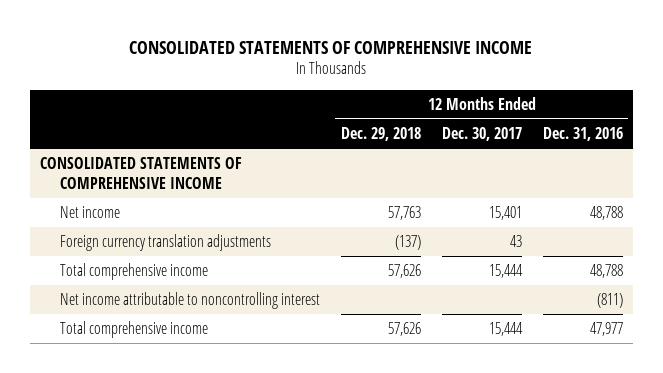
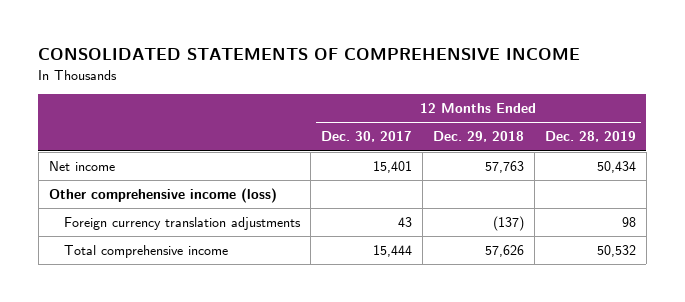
[542,126,623,141] Dec. 31, 2016 -> none
none -> [544,131,636,143] Dec. 28, 2019
[40,157,243,189] CONSOLIDATED STATEMENTS OF COMPREHENSIVE INCOME -> none
none -> [48,188,277,204] Other comprehensive income (loss)
[59,292,320,310] Net income attributable to noncontrolling interest -> none
[59,321,208,339] Total comprehensive income -> none

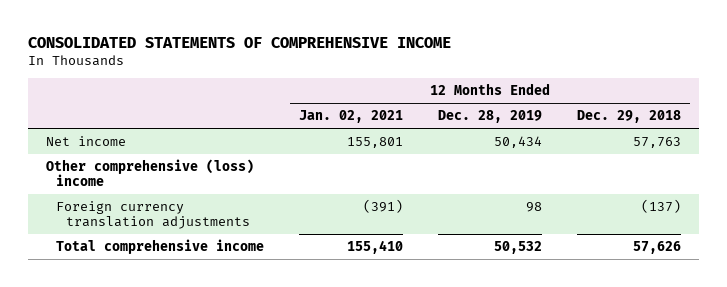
[320,131,412,143] Dec. 30, 2017 -> none
none -> [299,110,404,124] Jan. 02, 2021
[48,188,277,204] Other comprehensive income (loss) -> [45,158,254,187] Other comprehensive (loss) income

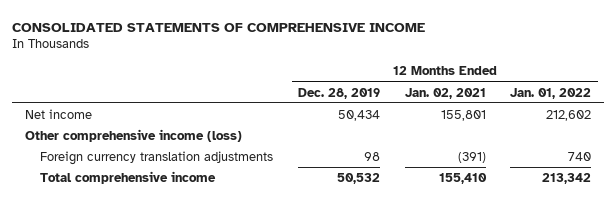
[577,110,682,124] Dec. 29, 2018 -> none
none -> [510,87,592,99] Jan. 01, 2022
[45,158,254,187] Other comprehensive (loss) income -> [24,128,242,142] Other comprehensive income (loss)

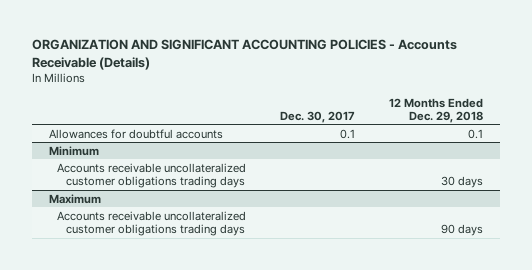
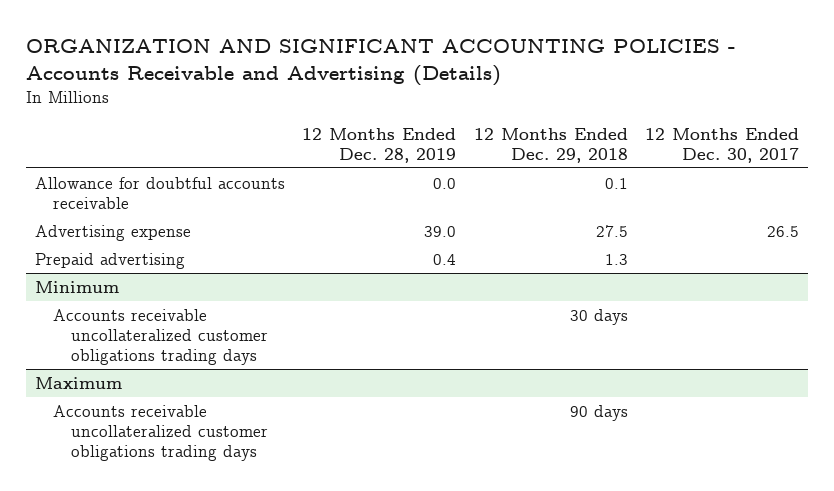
[31,39,457,71] ORGANIZATION AND SIGNIFICANT ACCOUNTING POLICIES - Accounts Receivable (Details) -> [26,38,737,86] ORGANIZATION AND SIGNIFICANT ACCOUNTING POLICIES - Accounts Receivable and Advertising (Details)
[280,110,356,123] Dec. 30, 2017 -> none
none -> [302,127,457,163] 12 Months Ended Dec. 28, 2019
none -> [645,127,800,163] 12 Months Ended Dec. 30, 2017
[48,128,223,139] Allowances for doubtful accounts -> [34,176,285,209] Allowance for doubtful accounts receivable
none -> [34,224,191,241] Advertising expense
none -> [34,252,185,269] Prepaid advertising

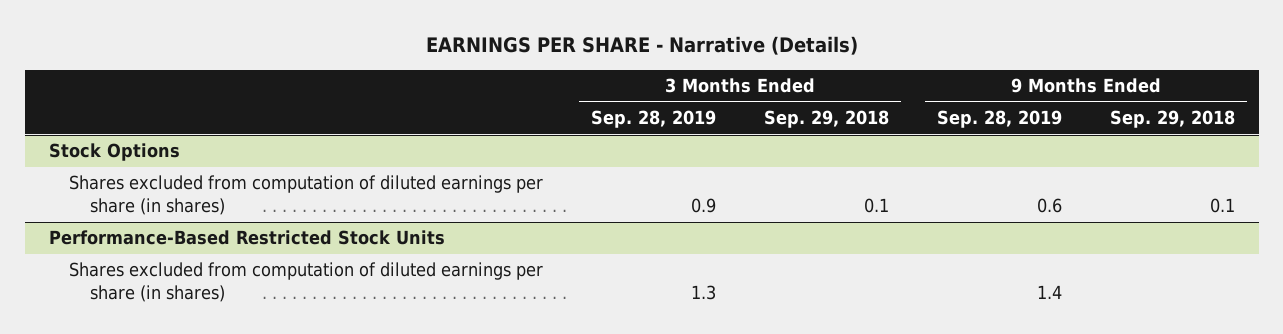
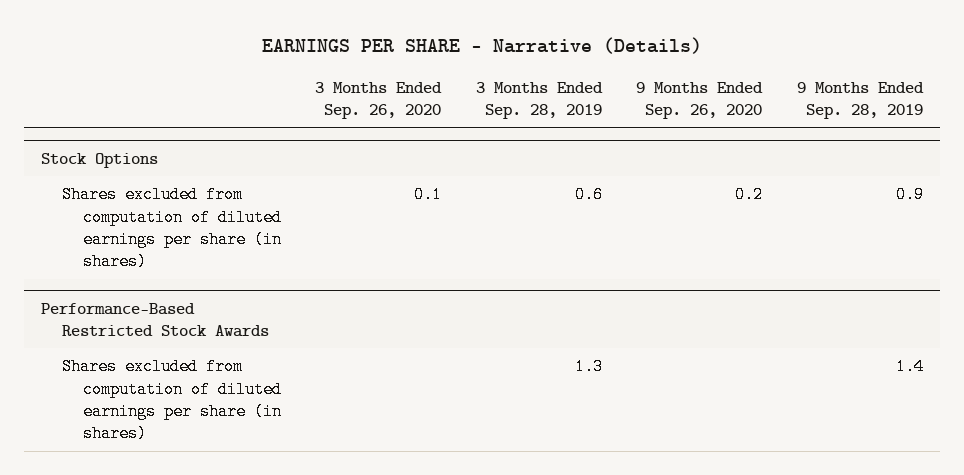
[764,110,890,129] Sep. 29, 2018 -> none
[1109,110,1235,129] Sep. 29, 2018 -> none
none -> [315,82,443,120] 3 Months Ended Sep. 26, 2020
none -> [636,82,764,120] 9 Months Ended Sep. 26, 2020
[691,198,717,214] 0.9 -> [574,186,603,204] 0.6
[1036,198,1062,214] 0.6 -> [895,186,924,204] 0.9
[48,230,445,246] Performance-Based Restricted Stock Units -> [41,302,269,337] Performance-Based Restricted Stock Awards

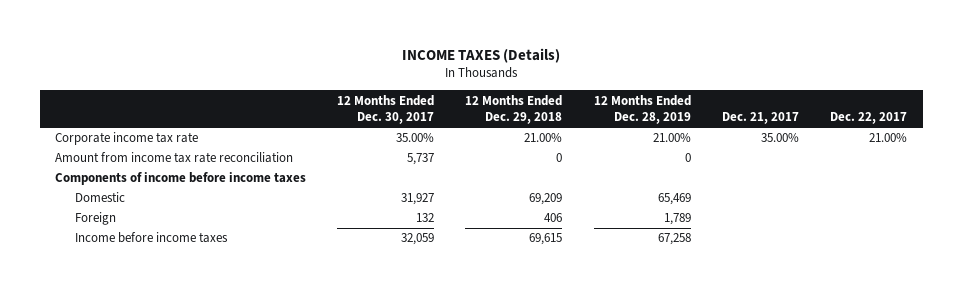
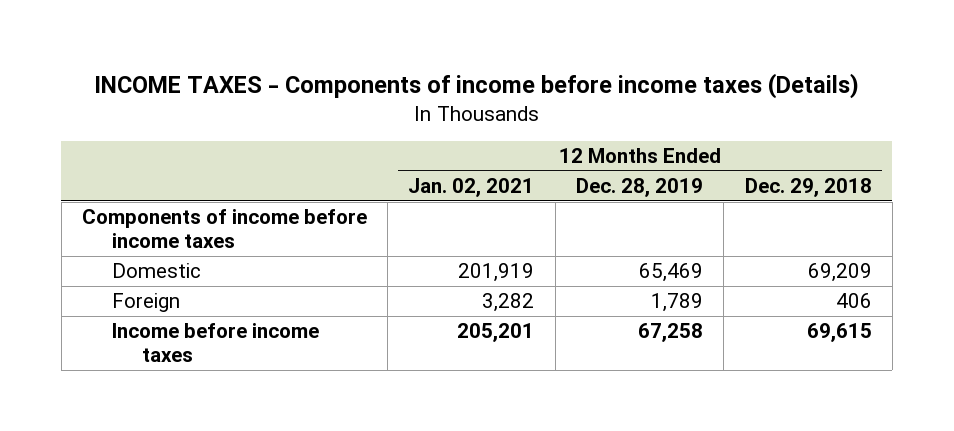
[402,47,561,63] INCOME TAXES (Details) -> [93,72,859,99] INCOME TAXES - Components of income before income taxes (Details)
[337,94,435,125] 12 Months Ended Dec. 30, 2017 -> none
[721,112,799,125] Dec. 21, 2017 -> none
[829,112,907,125] Dec. 22, 2017 -> none
none -> [408,178,535,198] Jan. 02, 2021
[55,132,199,146] Corporate income tax rate -> none
[55,152,294,164] Amount from income tax rate reconciliation -> none

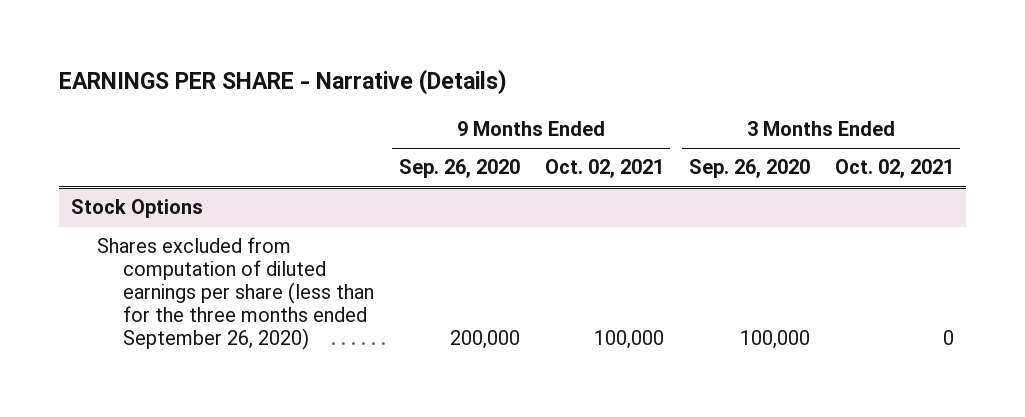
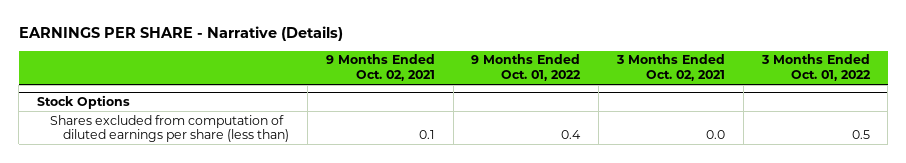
[398,159,520,179] Sep. 26, 2020 -> none
[688,159,810,179] Sep. 26, 2020 -> none
none -> [471,54,582,82] 9 Months Ended Oct. 01, 2022
none -> [760,54,871,82] 3 Months Ended Oct. 01, 2022
[96,237,374,351] Shares excluded from computation of diluted earnings per share (less than for the three months ended September 26, 2020) -> [49,114,290,143] Shares excluded from computation of diluted earnings per share (less than)
[593,330,664,350] 100,000 -> [418,130,435,140] 0.1
[942,330,954,346] 0 -> [706,130,726,140] 0.0

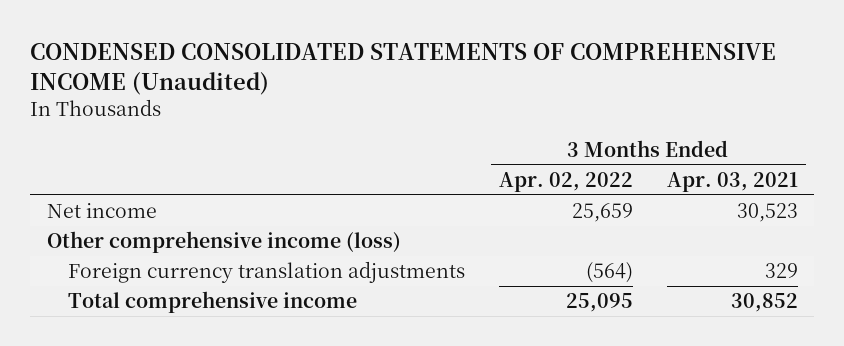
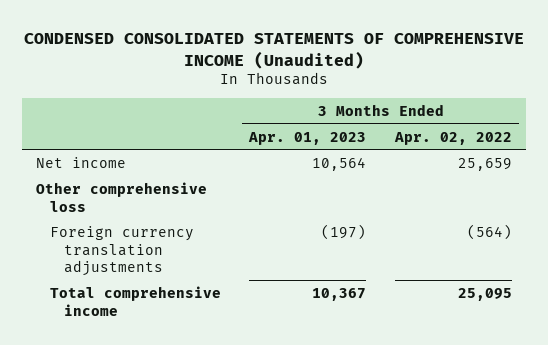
[666,171,798,192] Apr. 03, 2021 -> none
none -> [248,131,367,145] Apr. 01, 2023
[46,230,401,253] Other comprehensive income (loss) -> [36,181,208,212] Other comprehensive loss

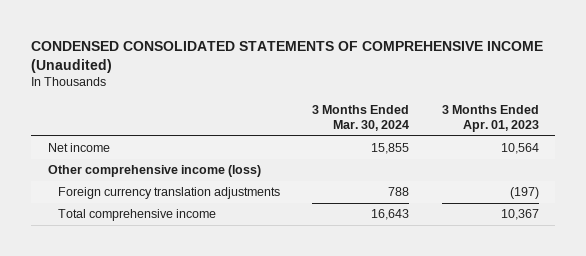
[393,131,512,145] Apr. 02, 2022 -> none
none -> [312,105,410,131] 3 Months Ended Mar. 30, 2024
[36,181,208,212] Other comprehensive loss -> [47,165,261,178] Other comprehensive income (loss)

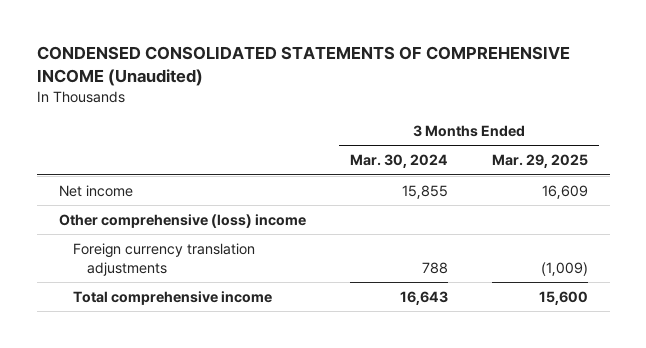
[441,105,539,132] 3 Months Ended Apr. 01, 2023 -> none
none -> [491,154,588,169] Mar. 29, 2025
[47,165,261,178] Other comprehensive income (loss) -> [58,213,306,228] Other comprehensive (loss) income

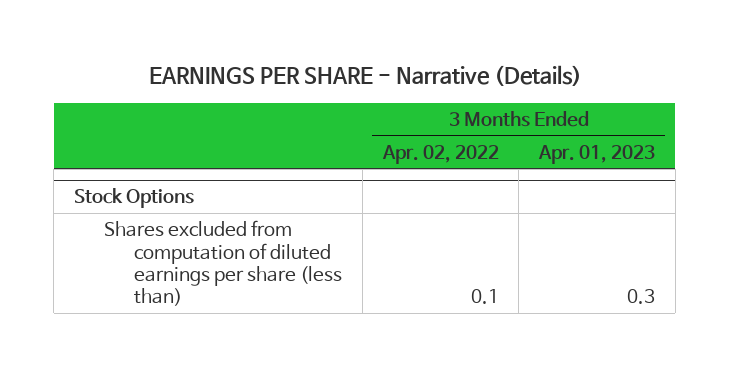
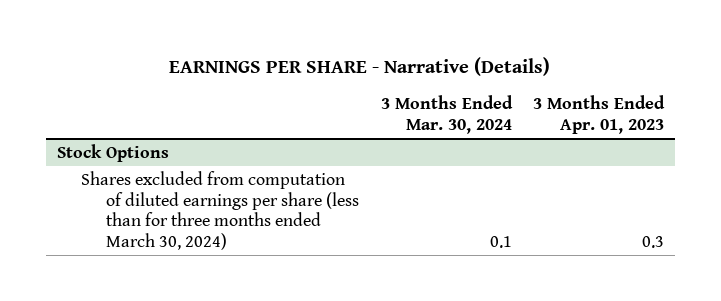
[381,144,499,164] Apr. 02, 2022 -> none
none -> [380,95,513,134] 3 Months Ended Mar. 30, 2024
[104,220,343,307] Shares excluded from computation of diluted earnings per share (less than) -> [81,170,360,251] Shares excluded from computation of diluted earnings per share (less than for three months ended March 30, 2024)

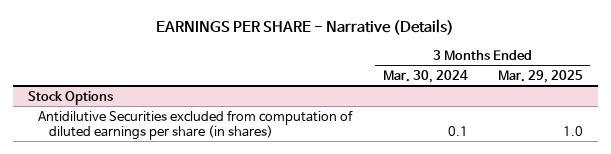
[533,95,666,134] 3 Months Ended Apr. 01, 2023 -> none
none -> [497,69,583,83] Mar. 29, 2025
[81,170,360,251] Shares excluded from computation of diluted earnings per share (less than for three months ended March 30, 2024) -> [38,109,354,140] Antidilutive Securities excluded from computation of diluted earnings per share (in shares)

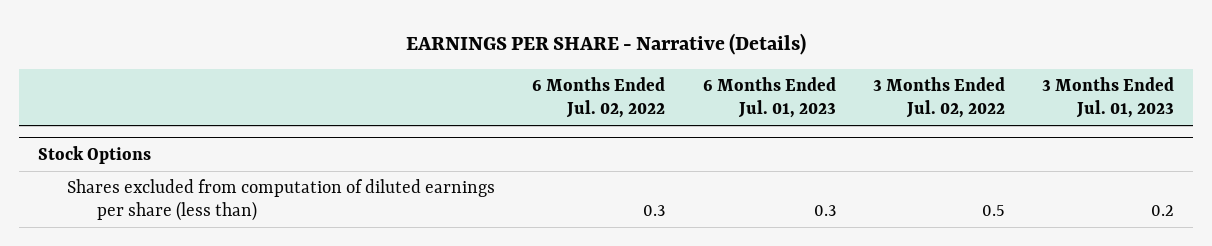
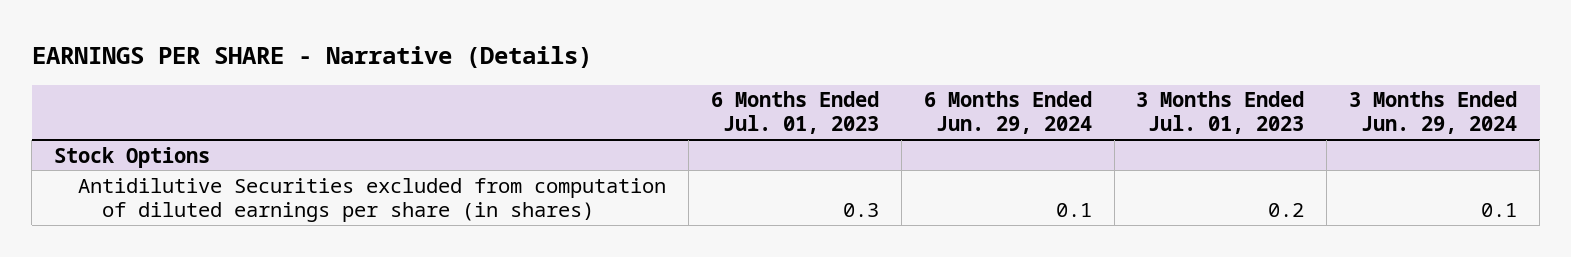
[532,77,666,119] 6 Months Ended Jul. 02, 2022 -> none
[872,77,1005,119] 3 Months Ended Jul. 02, 2022 -> none
none -> [923,91,1092,135] 6 Months Ended Jun. 29, 2024
none -> [1349,91,1518,135] 3 Months Ended Jun. 29, 2024
[67,179,496,222] Shares excluded from computation of diluted earnings per share (less than) -> [78,177,667,222] Antidilutive Securities excluded from computation of diluted earnings per share (in shares)

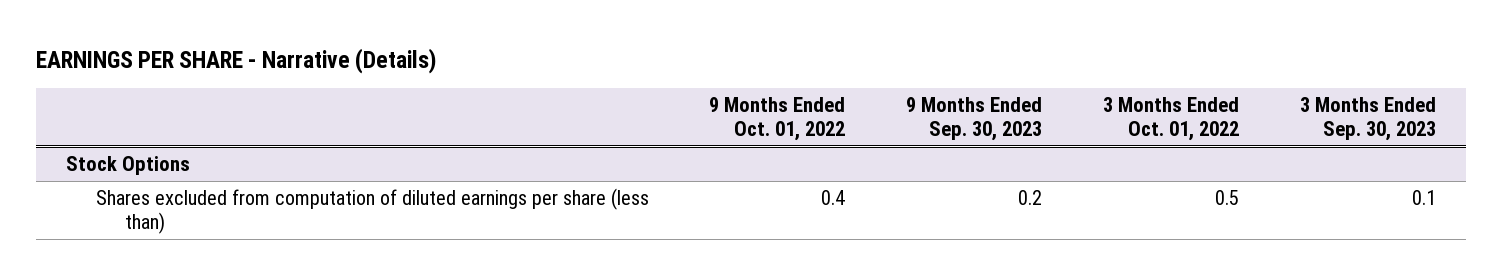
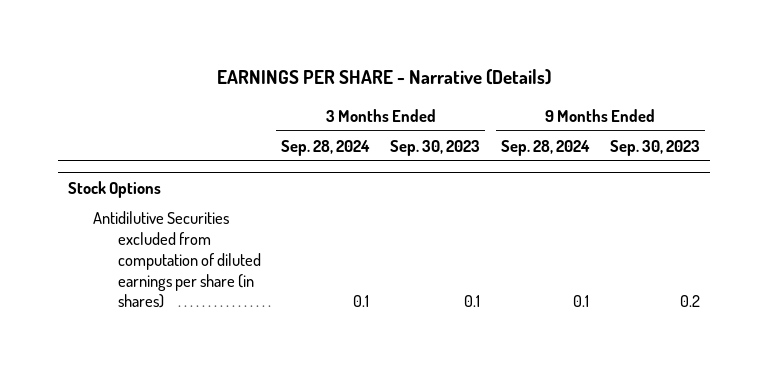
[709,97,846,142] 9 Months Ended Oct. 01, 2022 -> none
[1102,97,1239,142] 3 Months Ended Oct. 01, 2022 -> none
none -> [281,139,371,156] Sep. 28, 2024
none -> [500,139,590,156] Sep. 28, 2024
[95,188,649,235] Shares excluded from computation of diluted earnings per share (less than) -> [92,211,261,309] Antidilutive Securities excluded from computation of diluted earnings per share (in shares)

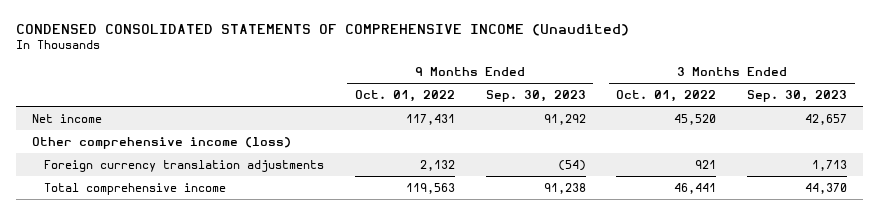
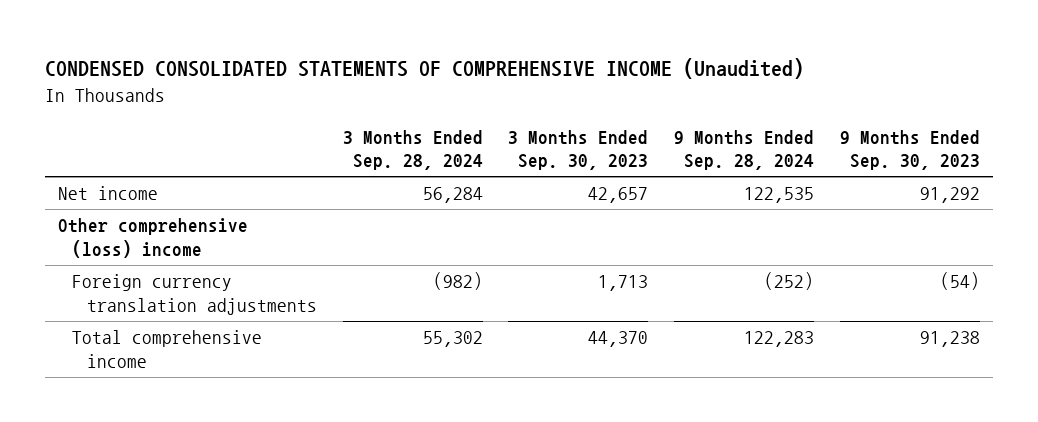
[354,90,455,103] Oct. 01, 2022 -> none
[616,90,717,103] Oct. 01, 2022 -> none
none -> [342,129,483,171] 3 Months Ended Sep. 28, 2024
none -> [674,129,815,171] 9 Months Ended Sep. 28, 2024
[31,136,291,149] Other comprehensive income (loss) -> [58,218,249,258] Other comprehensive (loss) income

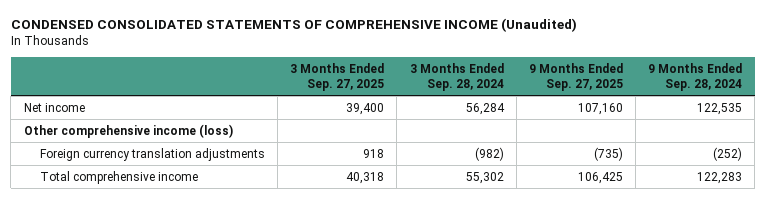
[508,129,649,171] 3 Months Ended Sep. 30, 2023 -> none
[840,129,981,171] 9 Months Ended Sep. 30, 2023 -> none
none -> [290,63,385,91] 3 Months Ended Sep. 27, 2025
none -> [528,63,623,91] 9 Months Ended Sep. 27, 2025
[58,218,249,258] Other comprehensive (loss) income -> [23,123,233,138] Other comprehensive income (loss)

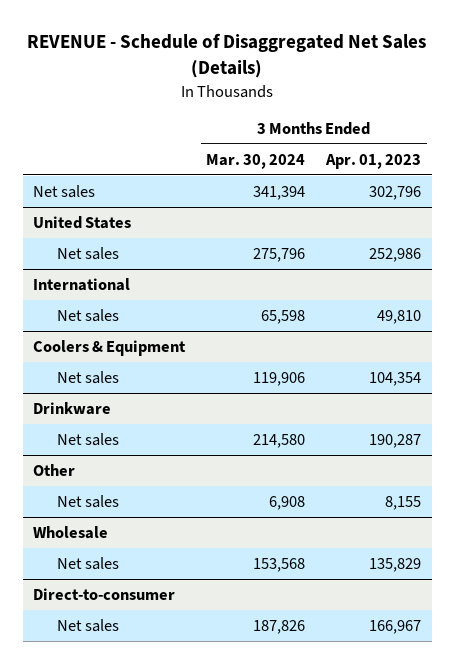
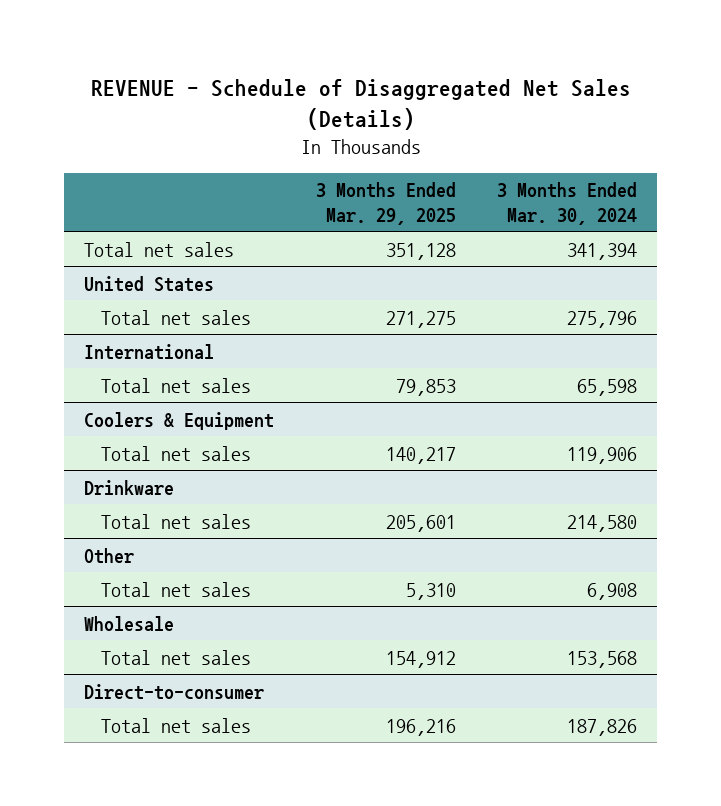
[325,153,422,169] Apr. 01, 2023 -> none
none -> [315,182,456,225] 3 Months Ended Mar. 29, 2025
[33,184,96,198] Net sales -> [84,241,235,257] Total net sales
[56,246,119,260] Net sales -> [100,309,251,325] Total net sales
[56,308,119,322] Net sales -> [100,377,251,393] Total net sales
[56,370,119,384] Net sales -> [100,445,251,461] Total net sales
[56,432,119,446] Net sales -> [100,513,251,529] Total net sales
[56,494,119,508] Net sales -> [100,581,251,597] Total net sales
[56,556,119,570] Net sales -> [100,649,251,665] Total net sales
[56,618,119,632] Net sales -> [100,717,251,733] Total net sales

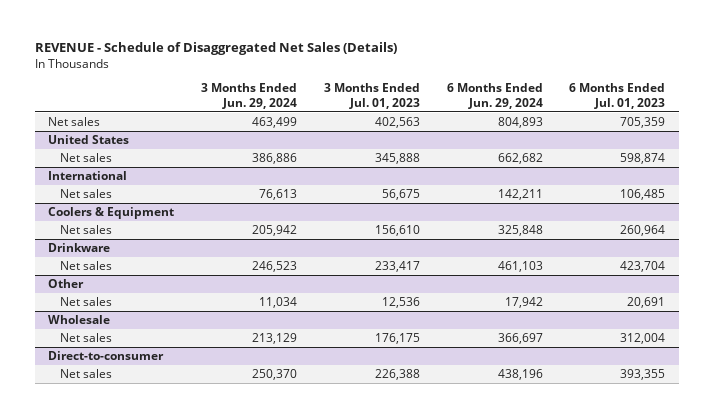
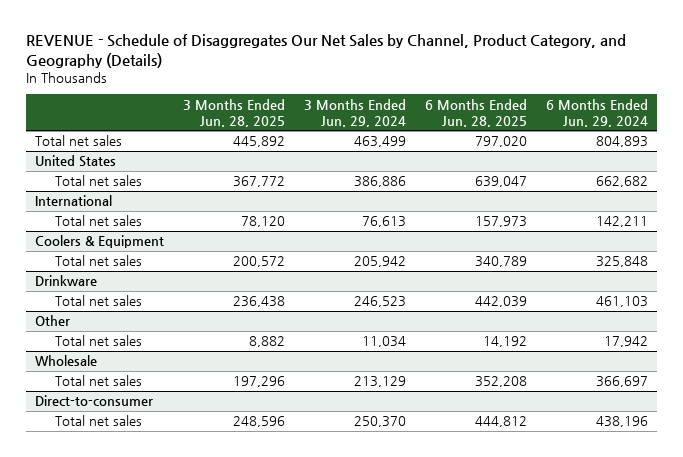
[34,42,397,56] REVENUE - Schedule of Disaggregated Net Sales (Details) -> [25,34,626,68] REVENUE - Schedule of Disaggregates Our Net Sales by Channel, Product Category, and Geography (Details)
[323,83,420,110] 3 Months Ended Jul. 01, 2023 -> none
[569,83,666,110] 6 Months Ended Jul. 01, 2023 -> none
none -> [183,98,286,127] 3 Months Ended Jun. 28, 2025
none -> [424,98,527,127] 6 Months Ended Jun. 28, 2025
[48,117,101,127] Net sales -> [35,135,123,147] Total net sales
[59,153,112,163] Net sales -> [54,175,142,187] Total net sales
[59,189,112,199] Net sales -> [54,215,142,227] Total net sales
[59,225,112,235] Net sales -> [54,255,142,267] Total net sales
[59,261,112,271] Net sales -> [54,295,142,307] Total net sales
[59,297,112,307] Net sales -> [54,335,142,347] Total net sales
[59,333,112,343] Net sales -> [54,375,142,387] Total net sales
[59,369,112,379] Net sales -> [54,415,142,427] Total net sales

